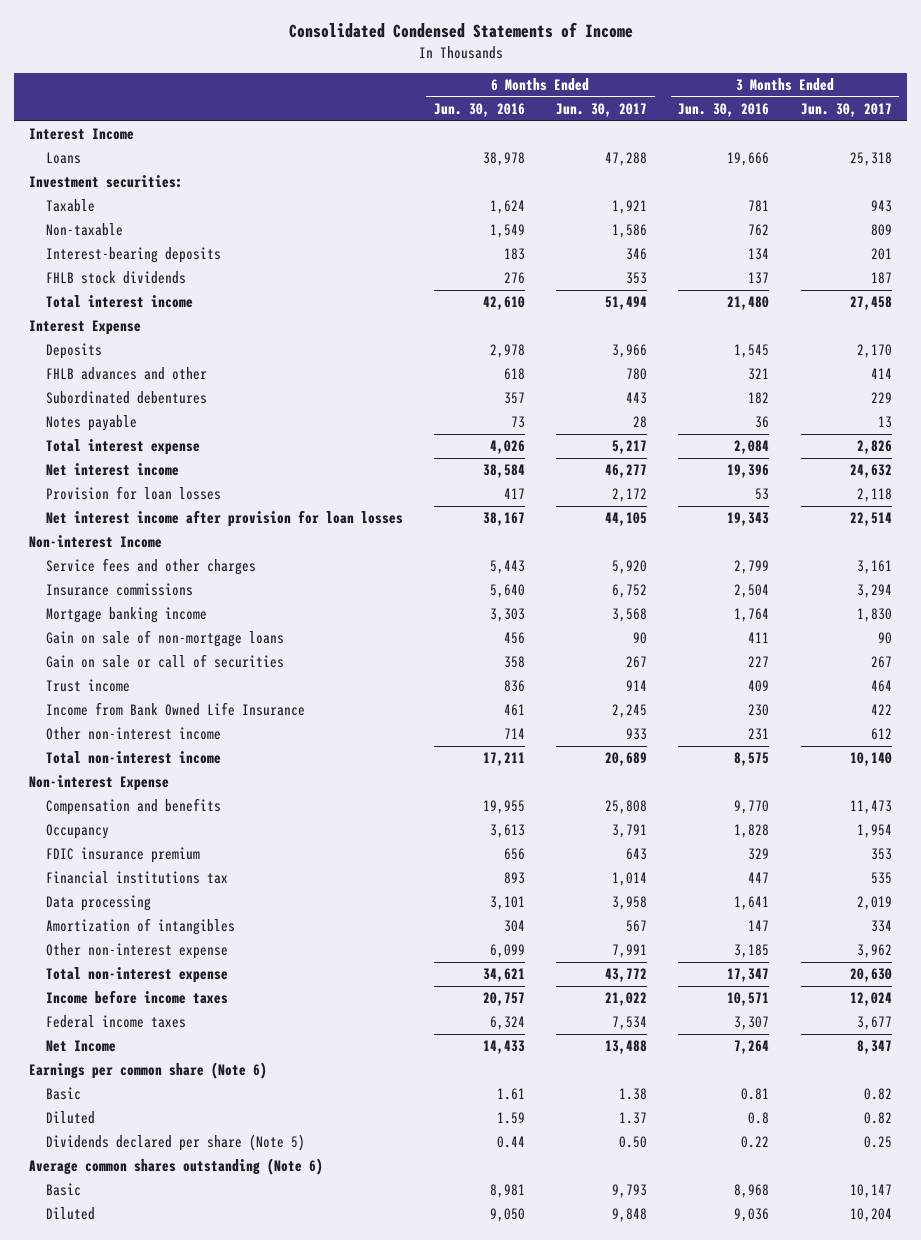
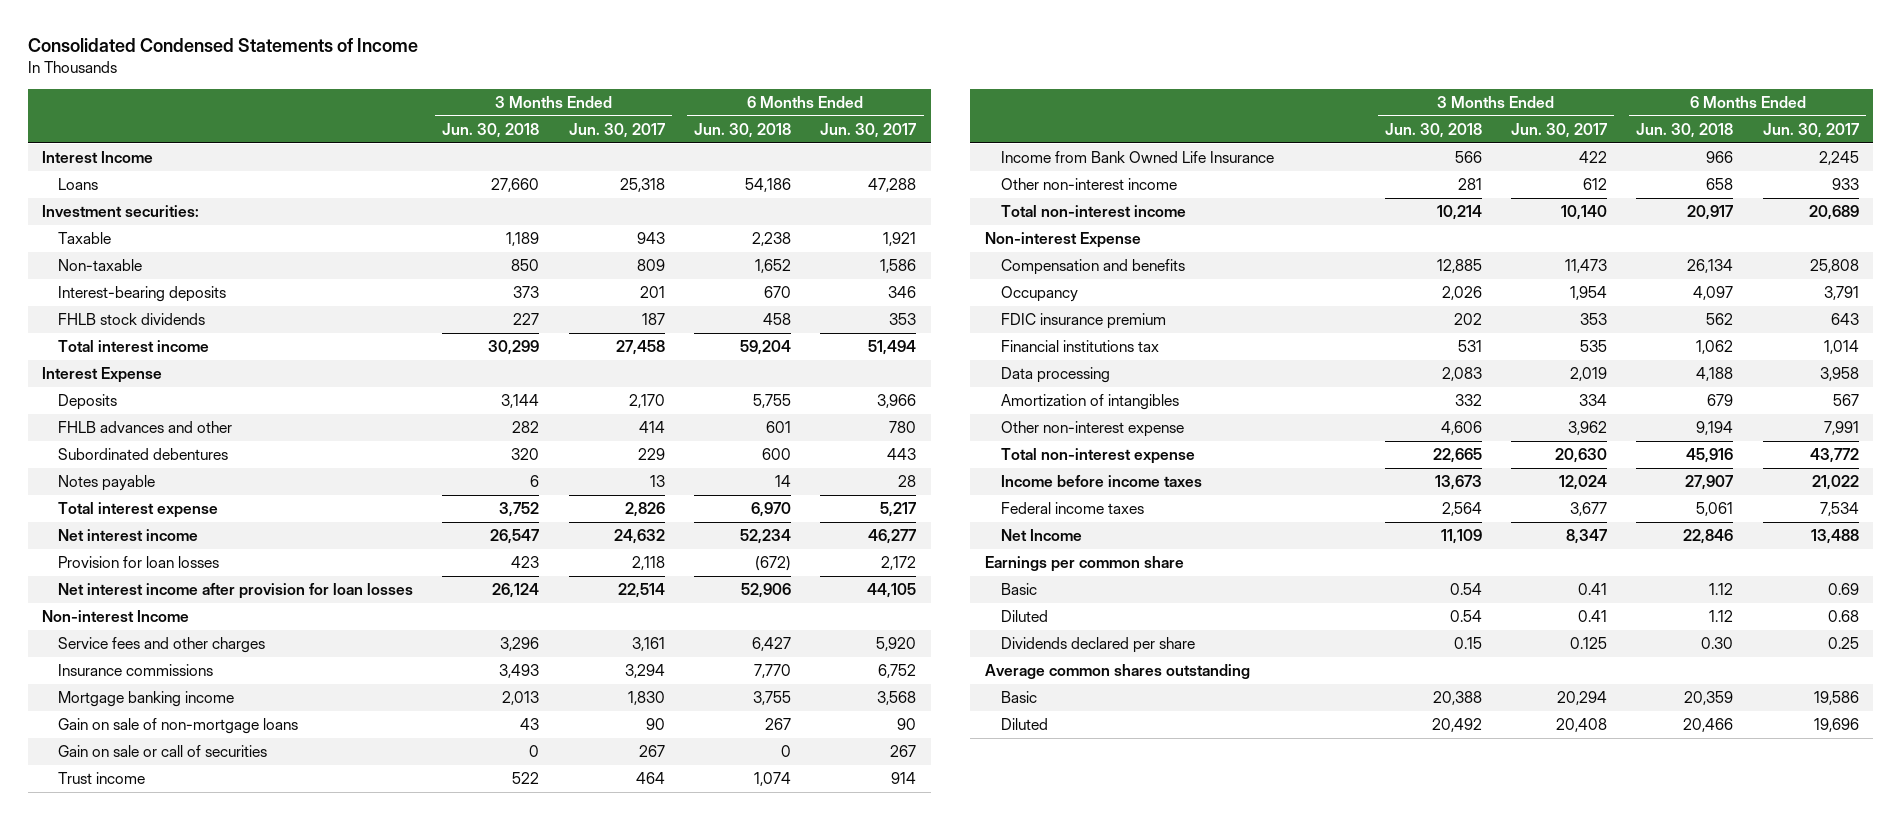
[433,103,525,118] Jun. 30, 2016 -> none
[678,103,770,118] Jun. 30, 2016 -> none
none -> [442,122,540,138] Jun. 30, 2018
none -> [693,122,791,138] Jun. 30, 2018
[29,1062,268,1080] Earnings per common share (Note 6) -> [984,556,1184,573] Earnings per common share
[619,1088,648,1101] 1.38 -> [1827,583,1859,596] 0.69
[863,1088,892,1101] 0.82 -> [1578,583,1608,596] 0.41
[619,1112,648,1125] 1.37 -> [1827,610,1859,623] 0.68
[863,1112,892,1125] 0.82 -> [1578,610,1608,623] 0.41
[45,1134,305,1152] Dividends declared per share (Note 5) -> [1000,637,1195,654] Dividends declared per share
[619,1136,648,1149] 0.50 -> [1827,637,1859,650] 0.25
[863,1136,892,1149] 0.25 -> [1570,637,1608,650] 0.125
[29,1158,324,1176] Average common shares outstanding (Note 6) -> [984,664,1250,680] Average common shares outstanding
[612,1184,648,1199] 9,793 -> [1813,691,1859,706] 19,586
[849,1184,892,1199] 10,147 -> [1557,691,1608,706] 20,294
[612,1208,648,1223] 9,848 -> [1813,718,1859,733] 19,696
[849,1208,892,1223] 10,204 -> [1556,718,1608,733] 20,408

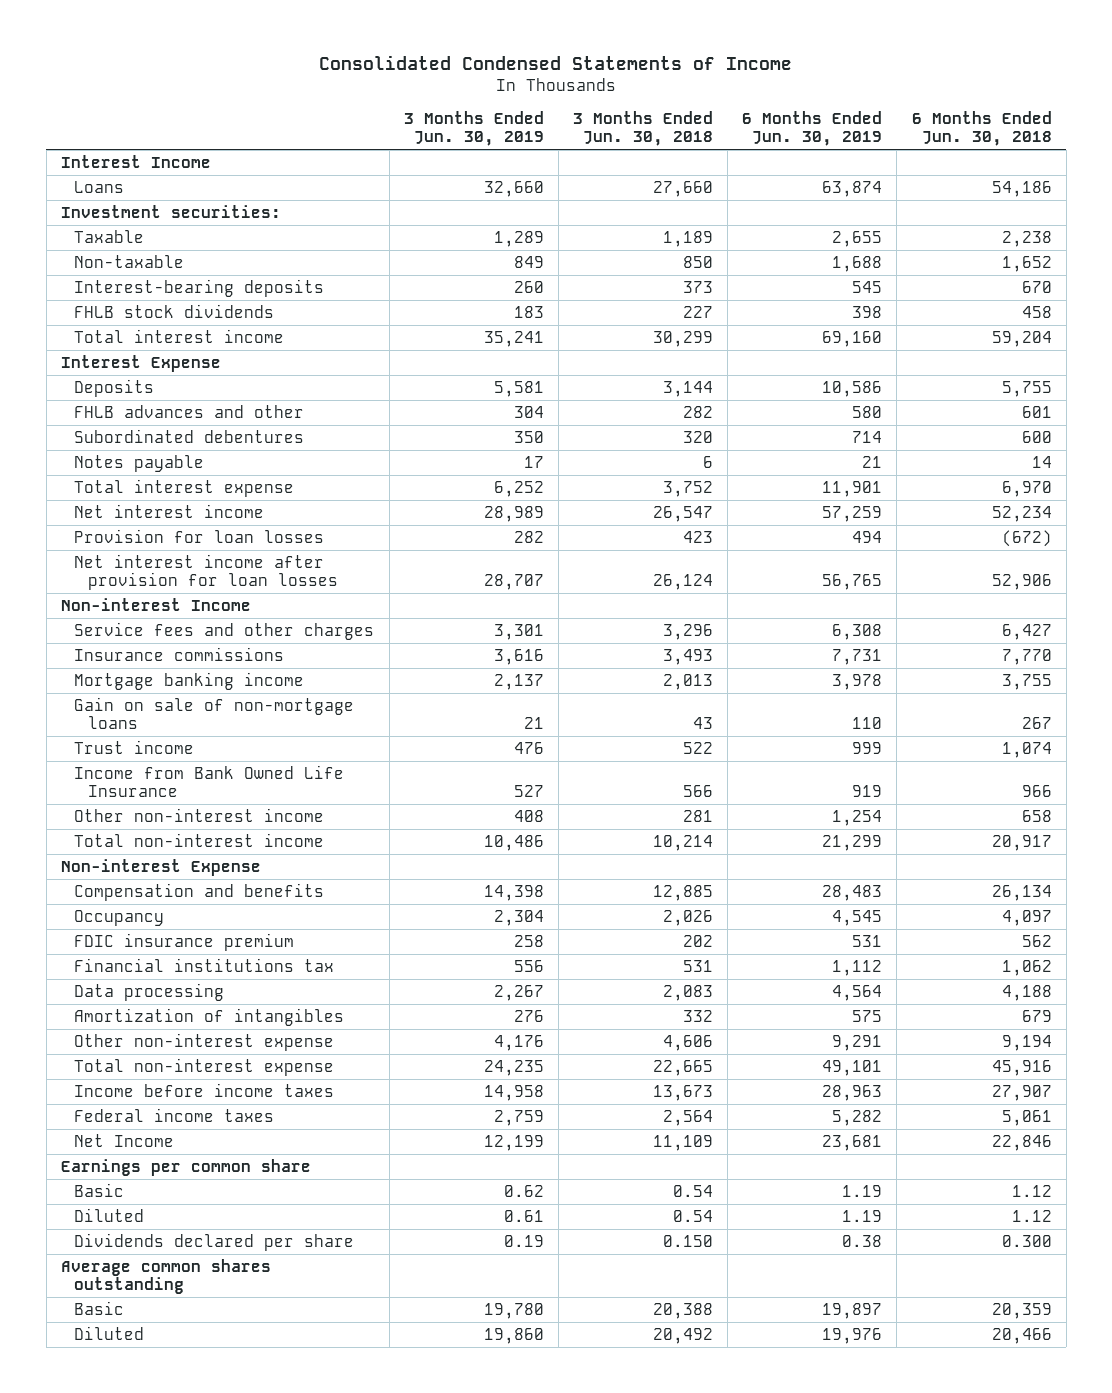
[568,122,665,138] Jun. 30, 2017 -> none
[820,122,917,138] Jun. 30, 2017 -> none
none -> [403,110,544,146] 3 Months Ended Jun. 30, 2019
none -> [742,110,883,146] 6 Months Ended Jun. 30, 2019
[58,745,268,758] Gain on sale or call of securities -> none
[1453,637,1482,650] 0.15 -> [662,1235,713,1248] 0.150
[1701,637,1734,650] 0.30 -> [1001,1235,1052,1248] 0.300

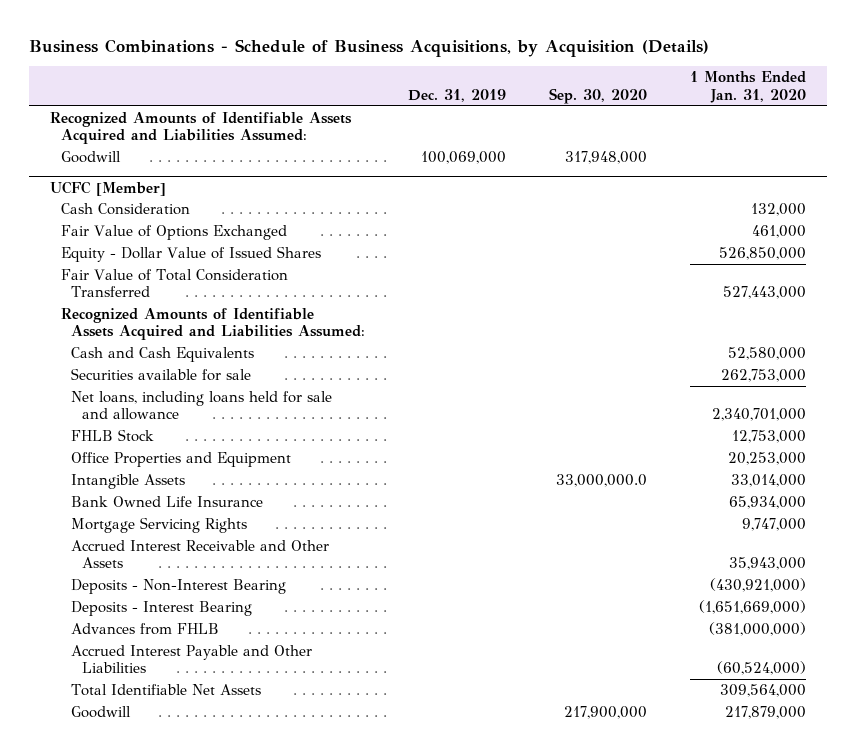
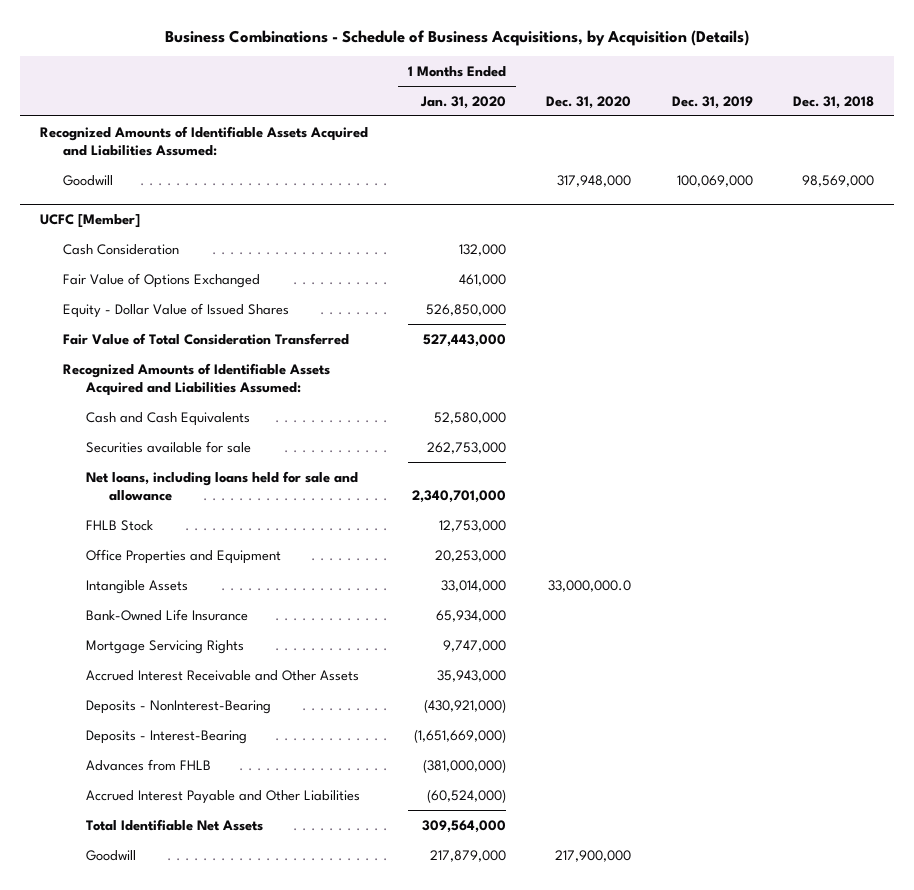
[548,87,647,104] Sep. 30, 2020 -> none
none -> [546,95,632,109] Dec. 31, 2020
none -> [793,95,875,109] Dec. 31, 2018
[71,496,264,508] Bank Owned Life Insurance -> [85,608,248,621] Bank-Owned Life Insurance
[71,579,287,595] Deposits - Non-Interest Bearing -> [85,699,271,714] Deposits - NonInterest-Bearing
[71,601,253,617] Deposits - Interest Bearing -> [85,729,247,744] Deposits - Interest-Bearing

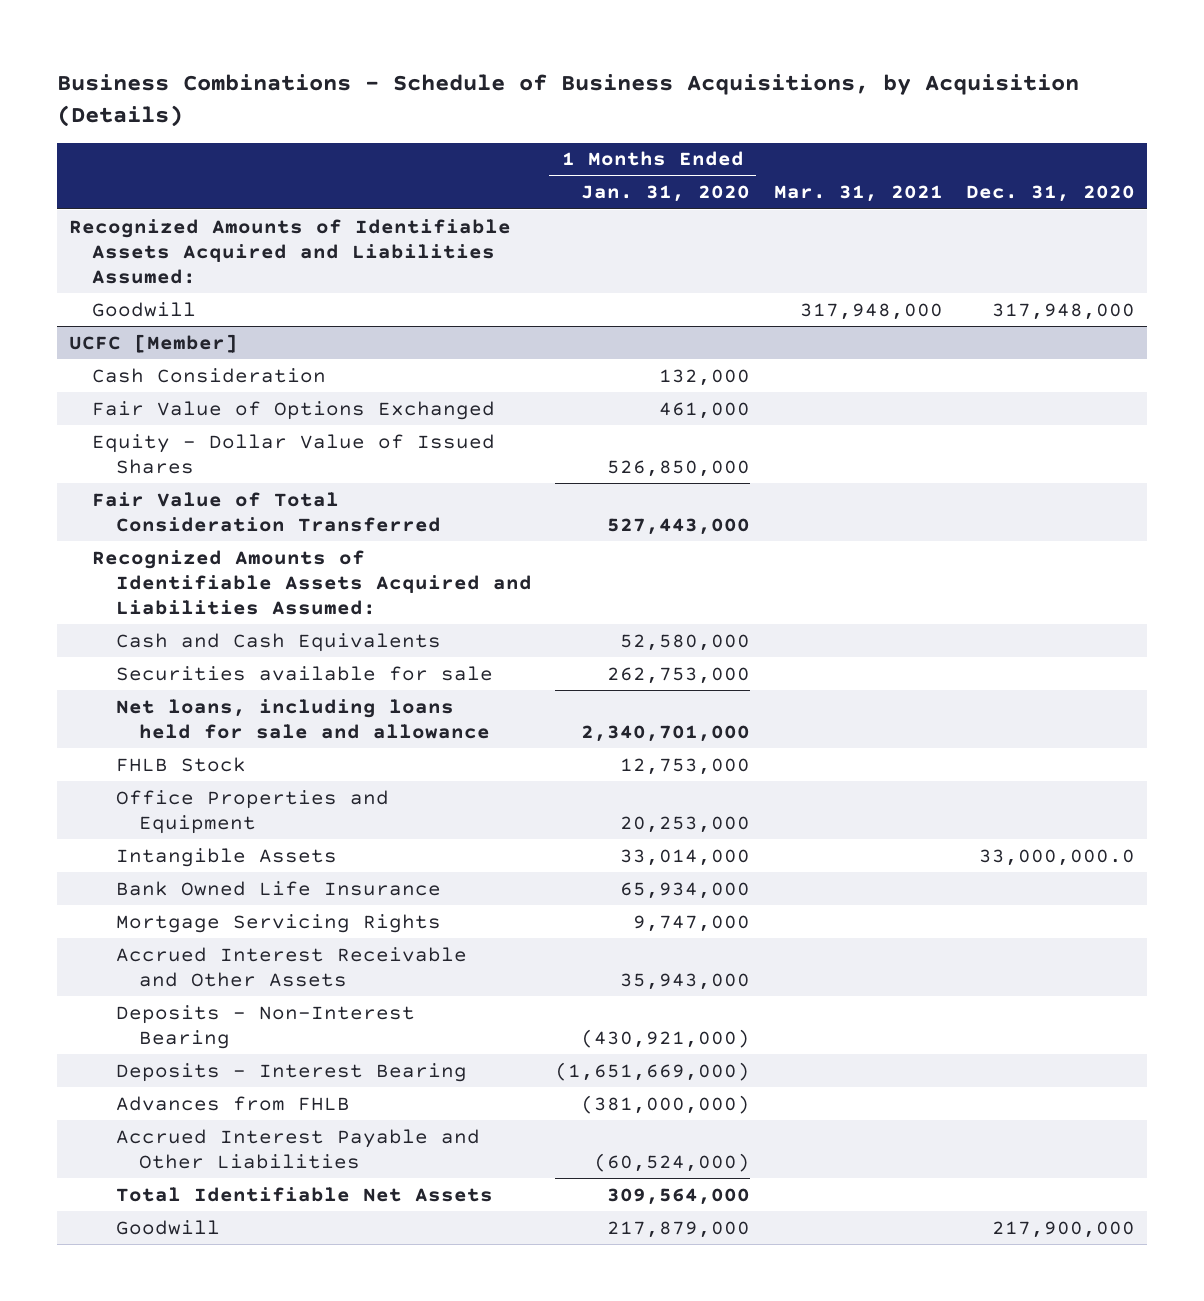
[671,95,753,109] Dec. 31, 2019 -> none
[793,95,875,109] Dec. 31, 2018 -> none
none -> [773,185,943,203] Mar. 31, 2021
[85,608,248,621] Bank-Owned Life Insurance -> [115,880,441,896] Bank Owned Life Insurance
[85,699,271,714] Deposits - NonInterest-Bearing -> [115,1004,415,1049] Deposits - Non-Interest Bearing
[85,729,247,744] Deposits - Interest-Bearing -> [115,1062,467,1082] Deposits - Interest Bearing

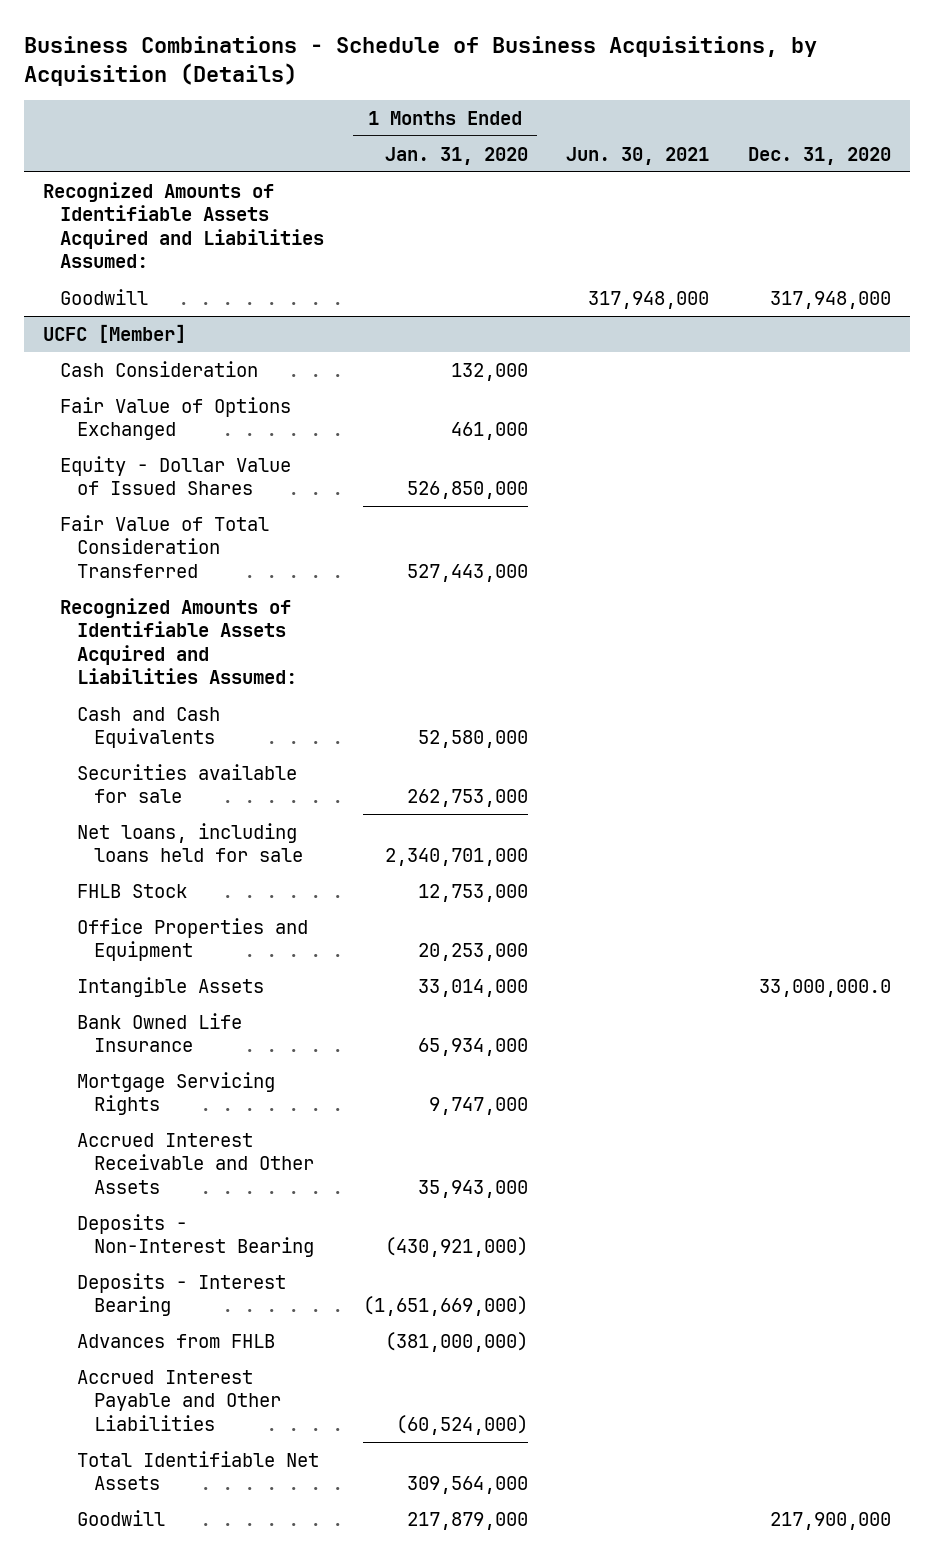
[773,185,943,203] Mar. 31, 2021 -> none
none -> [566,146,710,165] Jun. 30, 2021
[115,698,490,739] Net loans, including loans held for sale and allowance -> [77,822,304,863] Net loans, including loans held for sale

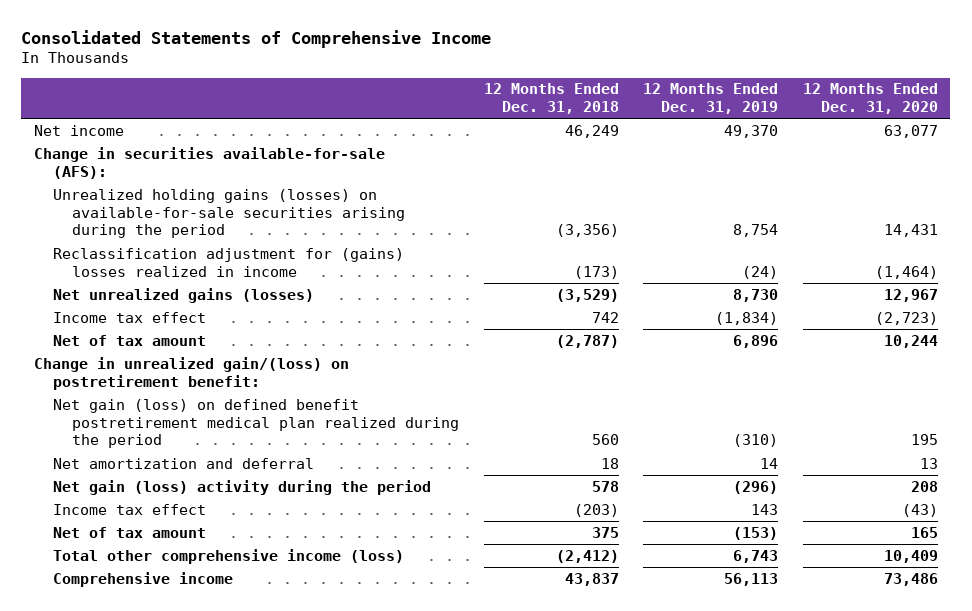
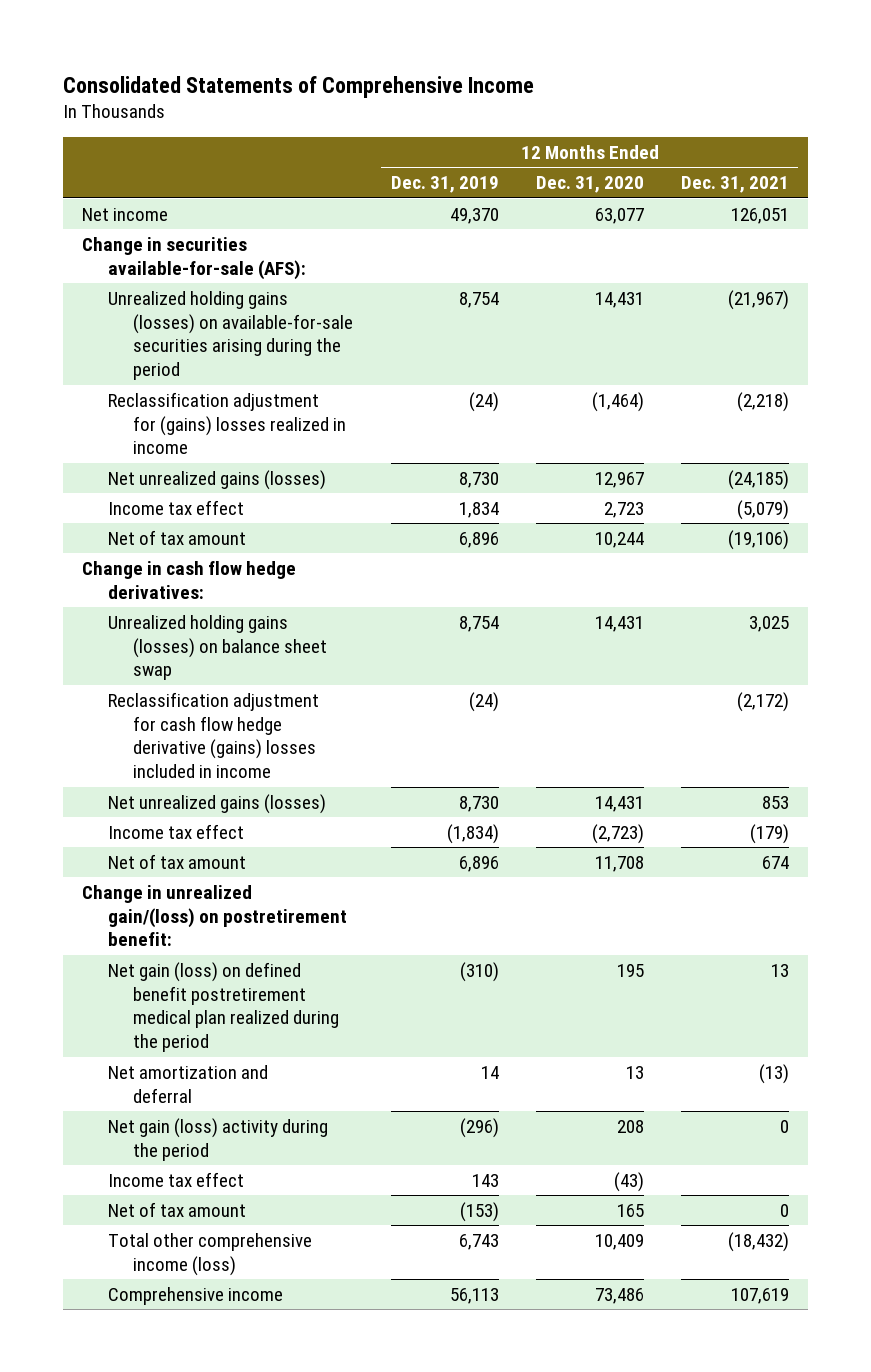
[483,83,619,115] 12 Months Ended Dec. 31, 2018 -> none
none -> [680,176,789,194] Dec. 31, 2021
none -> [107,499,244,515] Income tax effect
none -> [81,560,296,599] Change in cash flow hedge derivatives:
none -> [107,614,328,681] Unrealized holding gains (losses) on balance sheet swap
none -> [107,691,319,779] Reclassification adjustment for cash flow hedge derivative (gains) losses included in income
none -> [107,793,326,814] Net unrealized gains (losses)
[53,311,207,323] Income tax effect -> [107,823,244,839] Income tax effect
none -> [107,853,246,869] Net of tax amount

